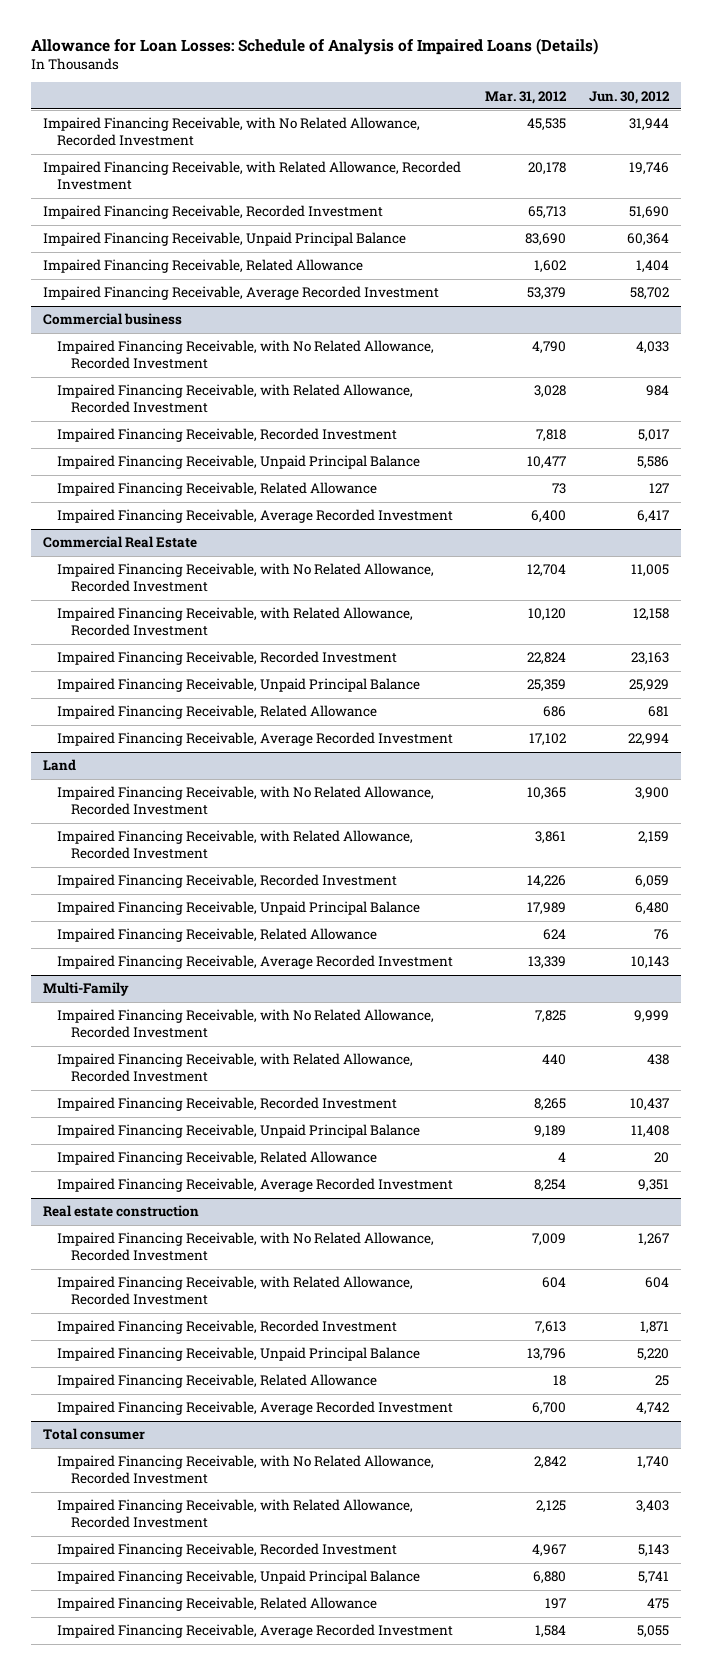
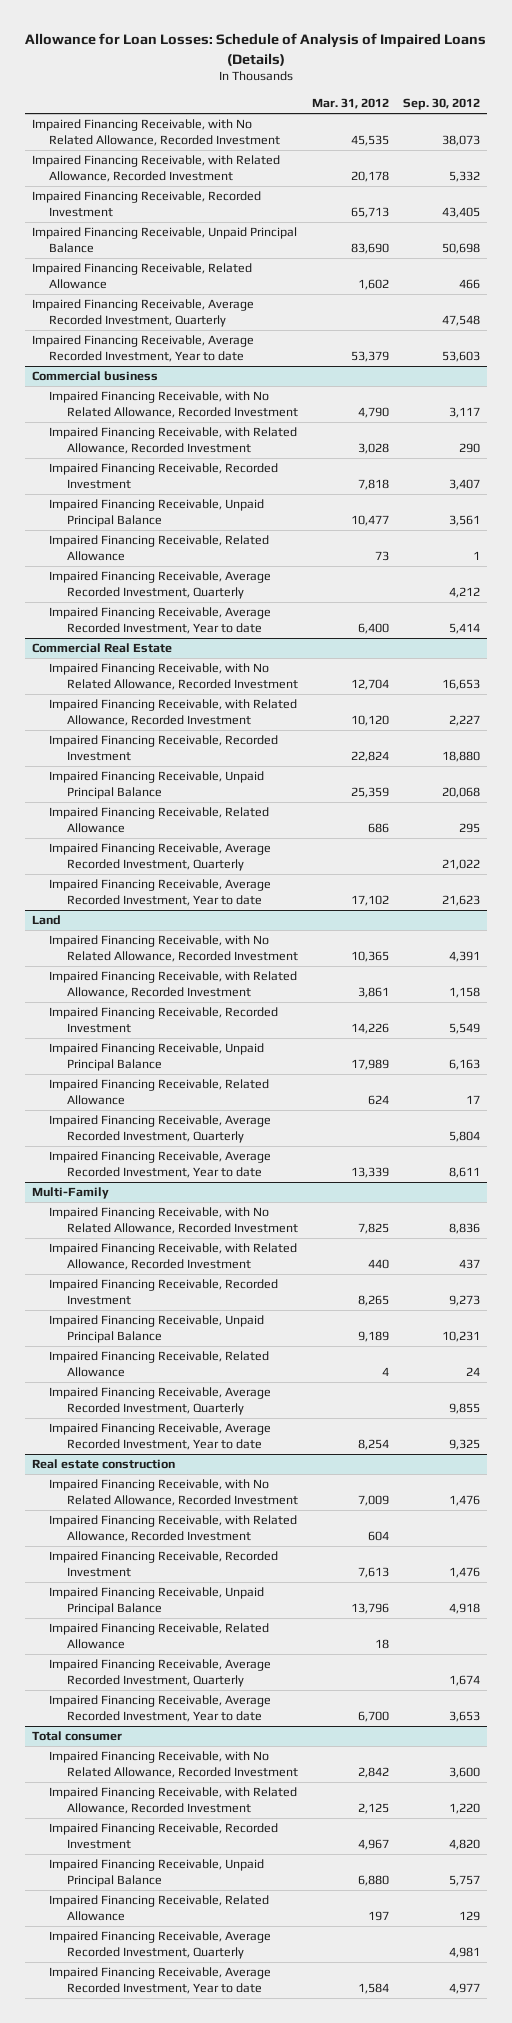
[589,90,671,104] Jun. 30, 2012 -> none
none -> [403,98,481,111] Sep. 30, 2012
none -> [32,299,255,327] Impaired Financing Receivable, Average Recorded Investment, Quarterly
[42,286,439,301] Impaired Financing Receivable, Average Recorded Investment -> [32,335,255,362] Impaired Financing Receivable, Average Recorded Investment, Year to date
none -> [49,571,272,599] Impaired Financing Receivable, Average Recorded Investment, Quarterly
[56,509,453,524] Impaired Financing Receivable, Average Recorded Investment -> [49,607,272,634] Impaired Financing Receivable, Average Recorded Investment, Year to date
none -> [49,843,272,871] Impaired Financing Receivable, Average Recorded Investment, Quarterly
[56,732,453,747] Impaired Financing Receivable, Average Recorded Investment -> [49,879,272,906] Impaired Financing Receivable, Average Recorded Investment, Year to date
none -> [49,1115,272,1143] Impaired Financing Receivable, Average Recorded Investment, Quarterly
[56,955,453,970] Impaired Financing Receivable, Average Recorded Investment -> [49,1151,272,1178] Impaired Financing Receivable, Average Recorded Investment, Year to date
none -> [49,1387,272,1415] Impaired Financing Receivable, Average Recorded Investment, Quarterly
[56,1178,453,1193] Impaired Financing Receivable, Average Recorded Investment -> [49,1423,272,1450] Impaired Financing Receivable, Average Recorded Investment, Year to date
none -> [49,1659,272,1687] Impaired Financing Receivable, Average Recorded Investment, Quarterly
[56,1401,453,1416] Impaired Financing Receivable, Average Recorded Investment -> [49,1695,272,1722] Impaired Financing Receivable, Average Recorded Investment, Year to date
none -> [49,1931,272,1959] Impaired Financing Receivable, Average Recorded Investment, Quarterly
[56,1624,453,1639] Impaired Financing Receivable, Average Recorded Investment -> [49,1967,272,1994] Impaired Financing Receivable, Average Recorded Investment, Year to date

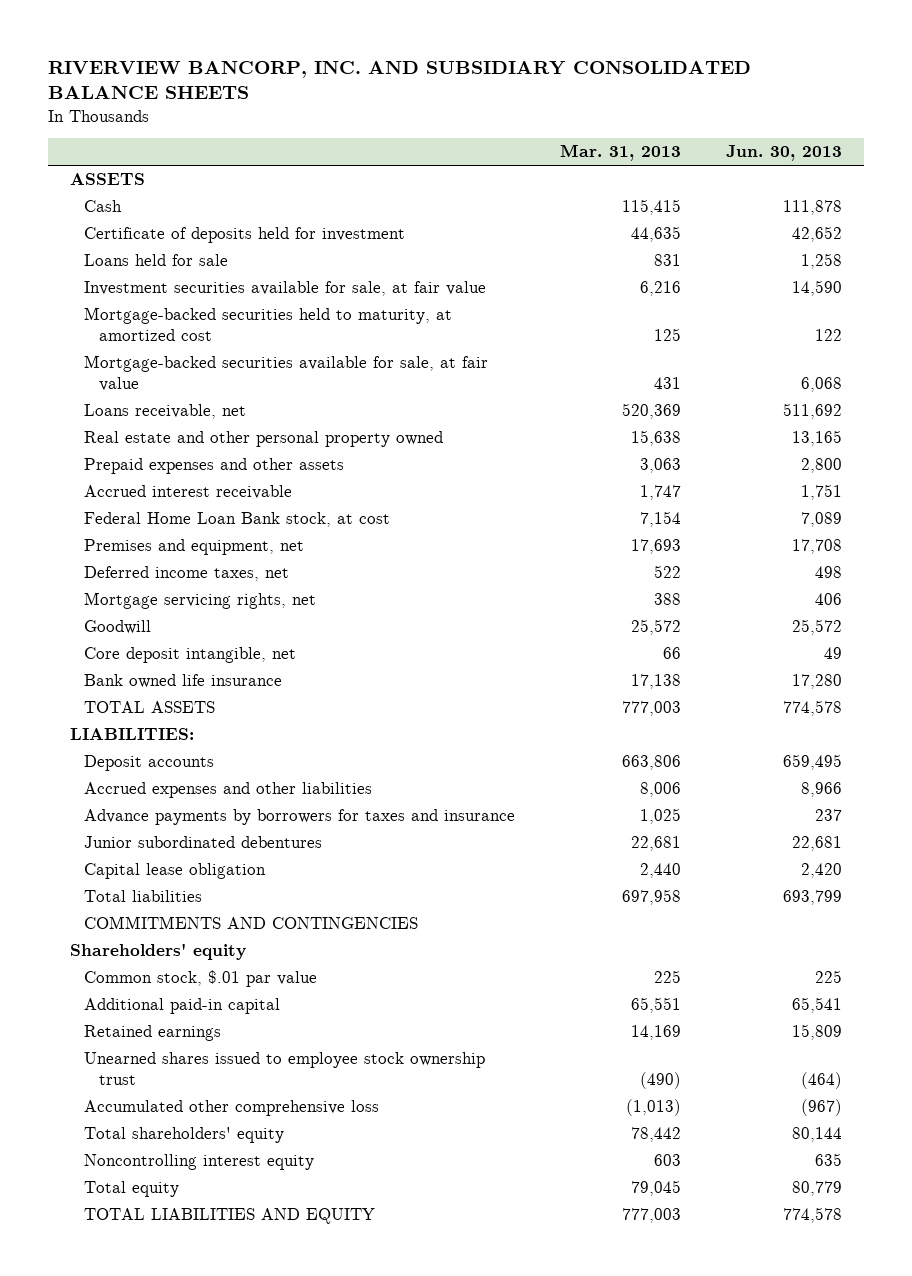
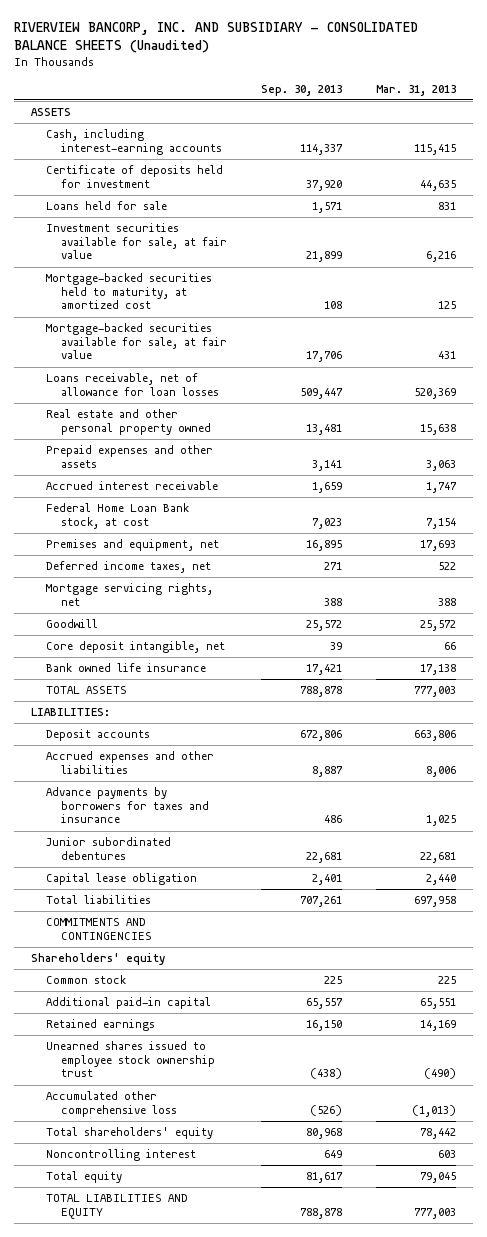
[47,60,751,100] RIVERVIEW BANCORP, INC. AND SUBSIDIARY CONSOLIDATED BALANCE SHEETS -> [14,22,419,54] RIVERVIEW BANCORP, INC. AND SUBSIDIARY - CONSOLIDATED BALANCE SHEETS (Unaudited)
[725,145,842,162] Jun. 30, 2013 -> none
none -> [260,84,342,96] Sep. 30, 2013
[84,200,123,213] Cash -> [45,129,222,155] Cash, including interest-earning accounts
[84,404,247,420] Loans receivable, net -> [45,373,219,396] Loans receivable, net of allowance for loan losses
[84,970,318,988] Common stock, $.01 par value -> [45,975,126,985] Common stock
[84,1154,315,1171] Noncontrolling interest equity -> [45,1149,196,1162] Noncontrolling interest

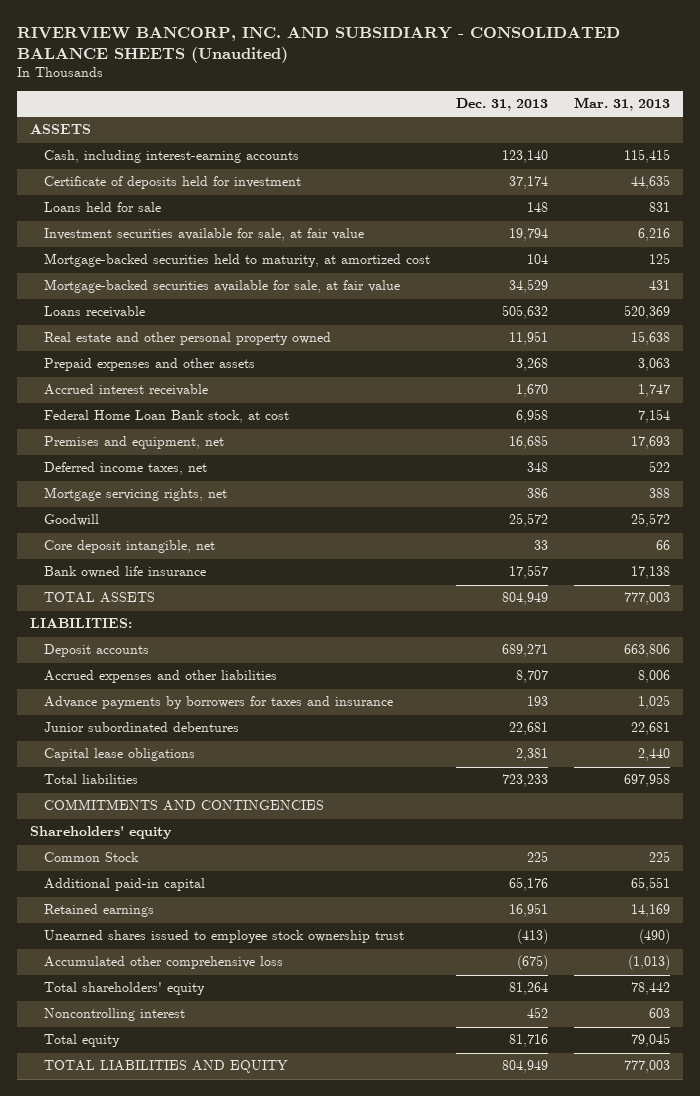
[260,84,342,96] Sep. 30, 2013 -> none
none -> [456,98,549,112] Dec. 31, 2013
[45,373,219,396] Loans receivable, net of allowance for loan losses -> [44,306,146,319] Loans receivable
[45,873,197,886] Capital lease obligation -> [44,748,196,762] Capital lease obligations
[45,975,126,985] Common stock -> [44,852,140,863] Common Stock

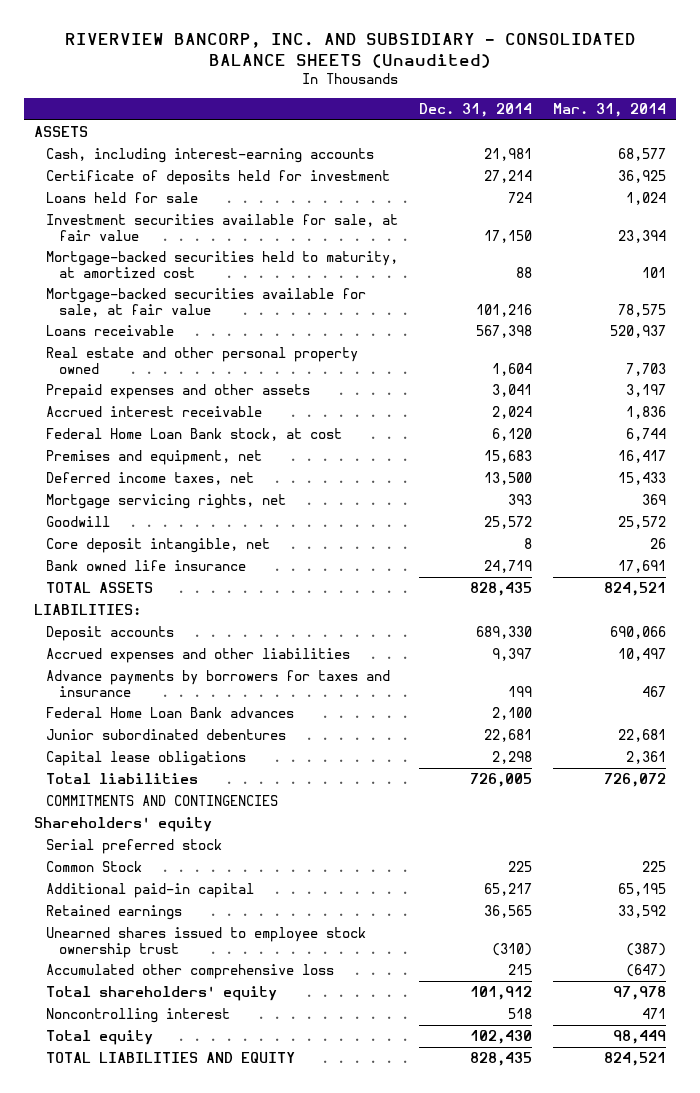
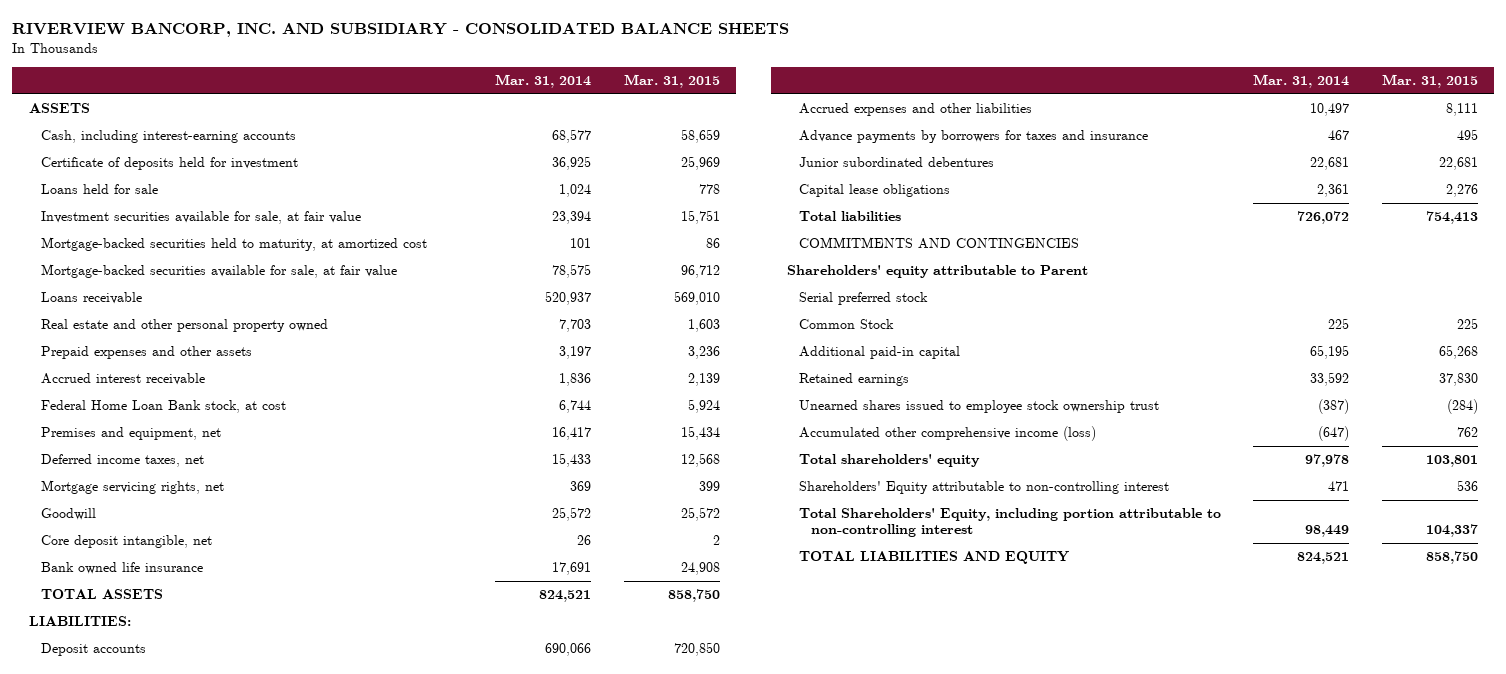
[64,32,635,69] RIVERVIEW BANCORP, INC. AND SUBSIDIARY - CONSOLIDATED BALANCE SHEETS (Unaudited) -> [12,23,790,38] RIVERVIEW BANCORP, INC. AND SUBSIDIARY - CONSOLIDATED BALANCE SHEETS
[418,103,532,118] Dec. 31, 2014 -> none
none -> [623,73,720,88] Mar. 31, 2015
[46,707,295,719] Federal Home Loan Bank advances -> none
[34,817,213,833] Shareholders' equity -> [786,265,1088,279] Shareholders' equity attributable to Parent
[46,964,335,980] Accumulated other comprehensive loss -> [798,426,1096,442] Accumulated other comprehensive income (loss)
[46,1008,231,1024] Noncontrolling interest -> [798,481,1169,495] Shareholders' Equity attributable to non-controlling interest
[46,1030,154,1046] Total equity -> [798,508,1221,538] Total Shareholders' Equity, including portion attributable to non-controlling interest

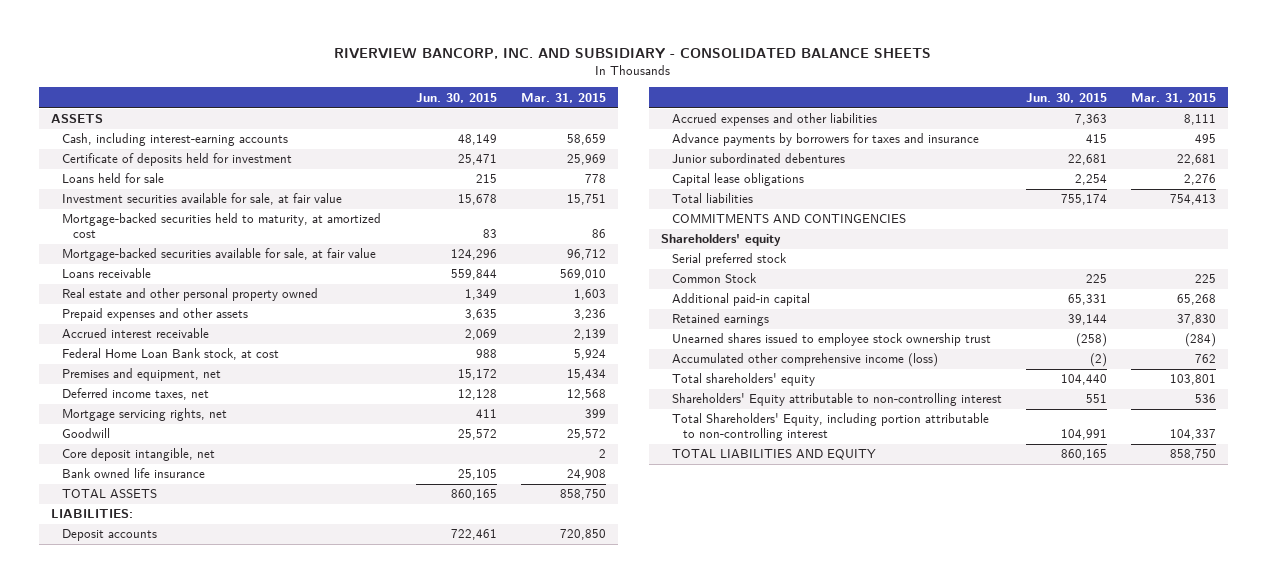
[495,73,592,88] Mar. 31, 2014 -> none
none -> [416,92,498,103] Jun. 30, 2015
[786,265,1088,279] Shareholders' equity attributable to Parent -> [660,234,781,247] Shareholders' equity

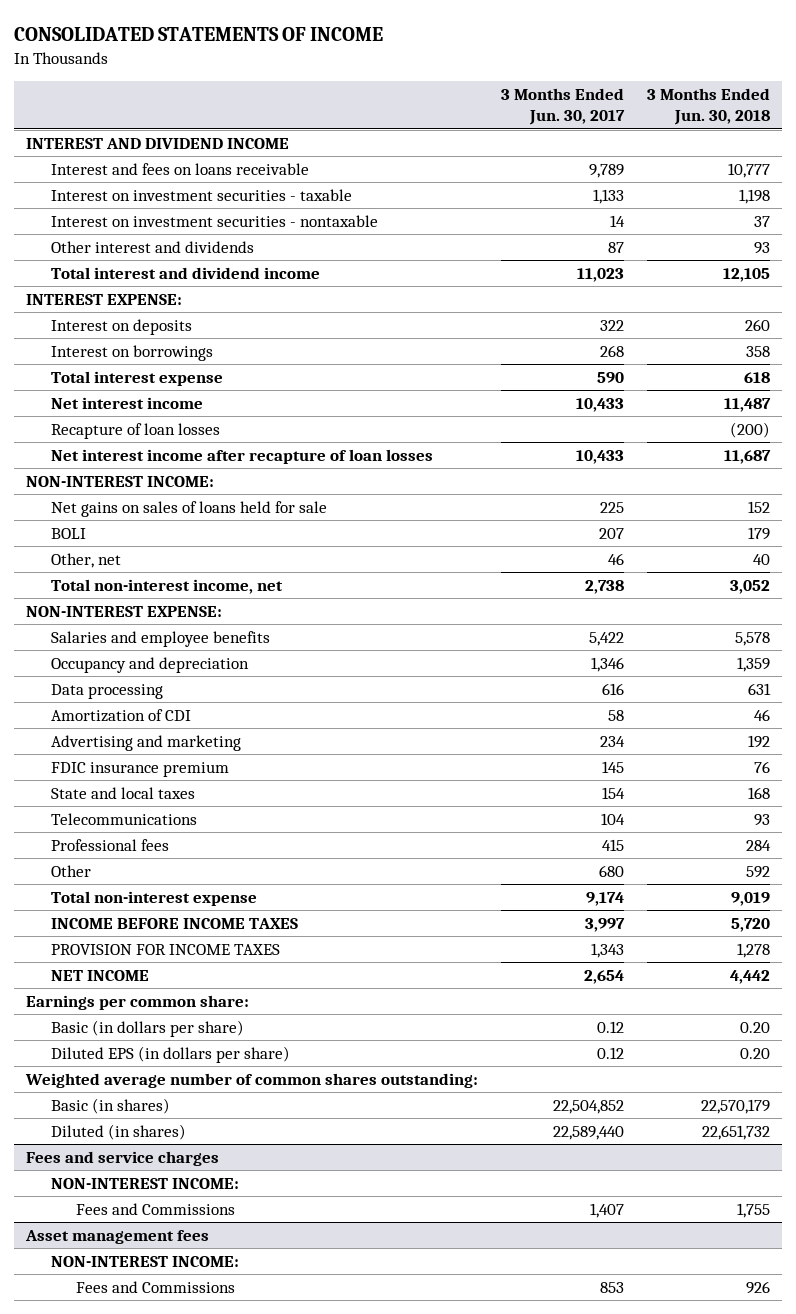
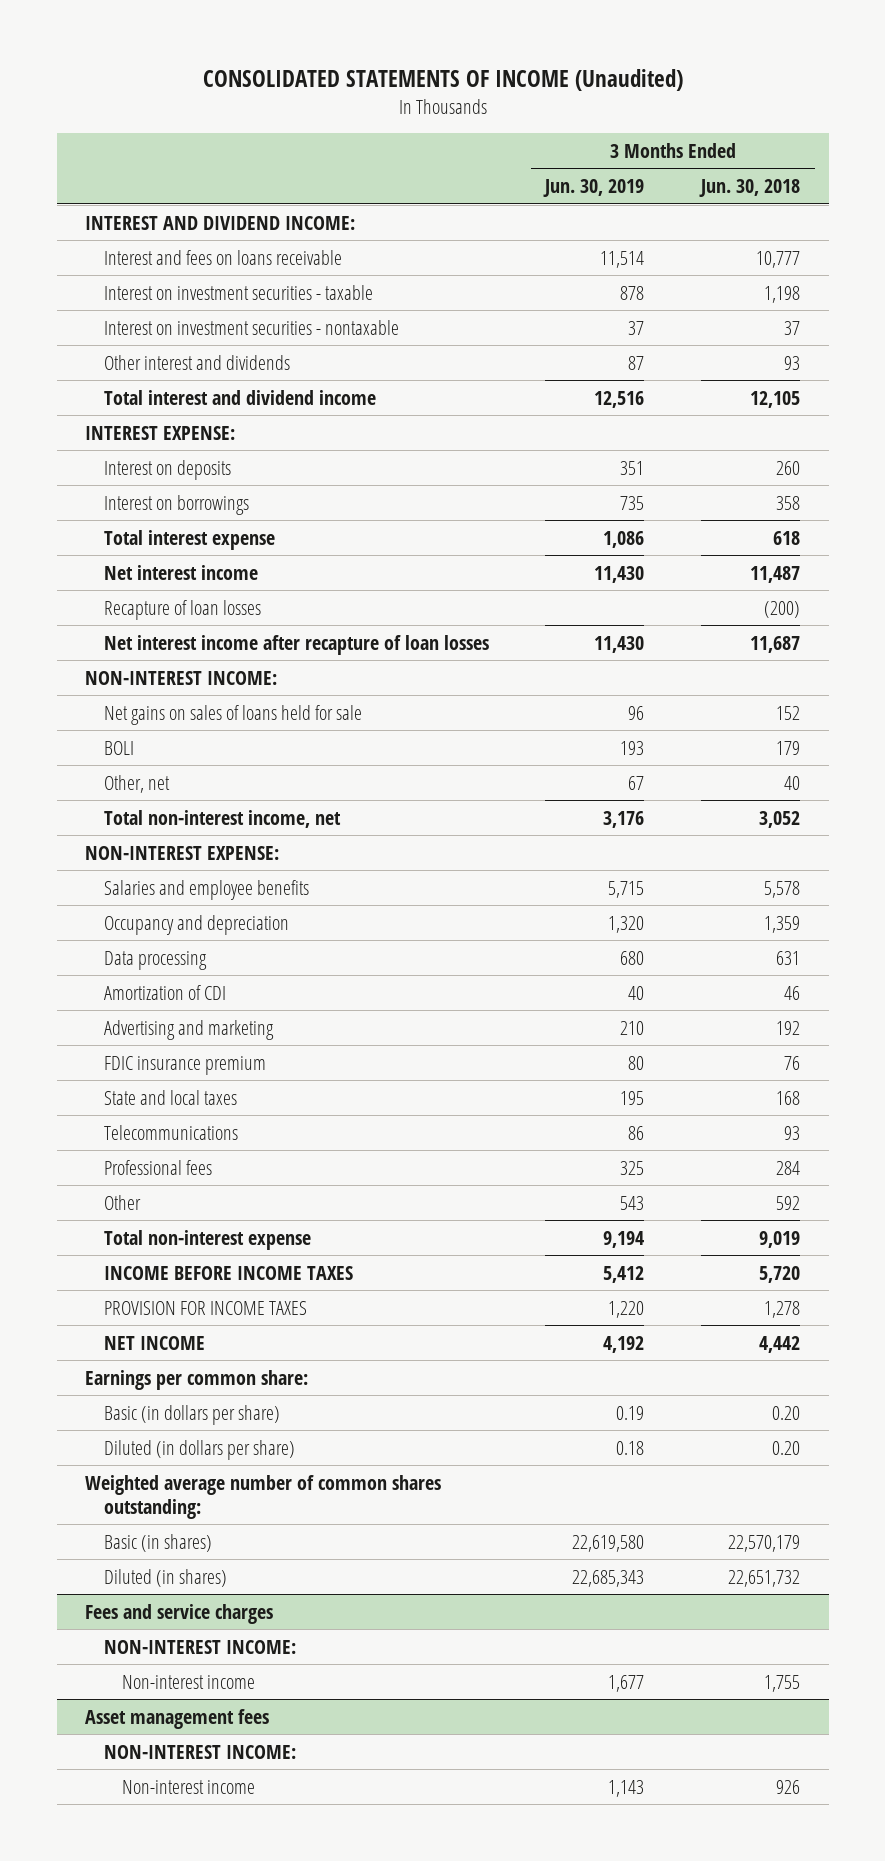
[14,26,384,41] CONSOLIDATED STATEMENTS OF INCOME -> [202,69,683,92] CONSOLIDATED STATEMENTS OF INCOME (Unaudited)
[500,87,625,126] 3 Months Ended Jun. 30, 2017 -> none
none -> [543,179,645,198] Jun. 30, 2019
[25,137,289,149] INTEREST AND DIVIDEND INCOME -> [85,215,356,230] INTEREST AND DIVIDEND INCOME:
[50,1045,290,1063] Diluted EPS (in dollars per share) -> [103,1439,295,1460] Diluted (in dollars per share)
[75,1202,235,1215] Fees and Commissions -> [122,1674,256,1689] Non-interest income
[75,1280,235,1293] Fees and Commissions -> [122,1779,256,1794] Non-interest income

